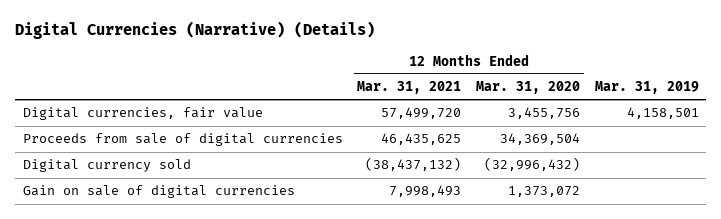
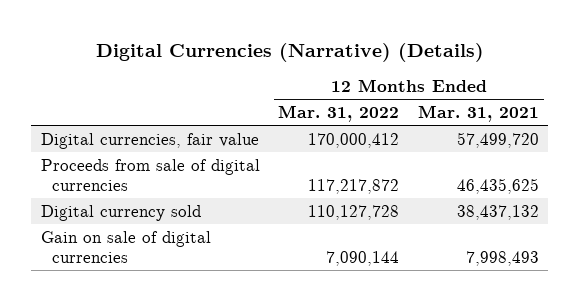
[476,81,581,95] Mar. 31, 2020 -> none
[594,81,699,95] Mar. 31, 2019 -> none
none -> [278,105,400,123] Mar. 31, 2022
[365,157,462,172] (38,437,132) -> [456,204,539,220] 38,437,132

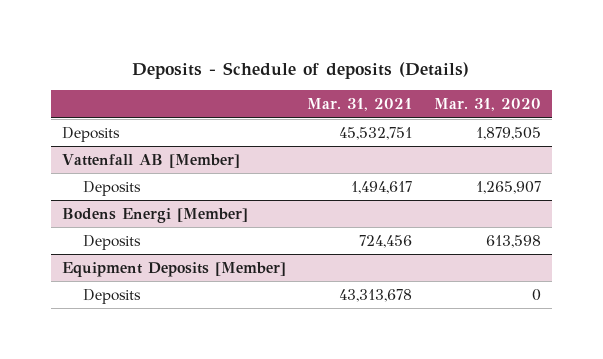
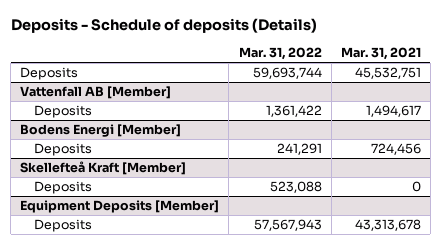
[434,98,542,112] Mar. 31, 2020 -> none
none -> [238,46,322,60] Mar. 31, 2022
none -> [20,161,187,176] Skellefteå Kraft [Member]
none -> [33,181,92,195] Deposits

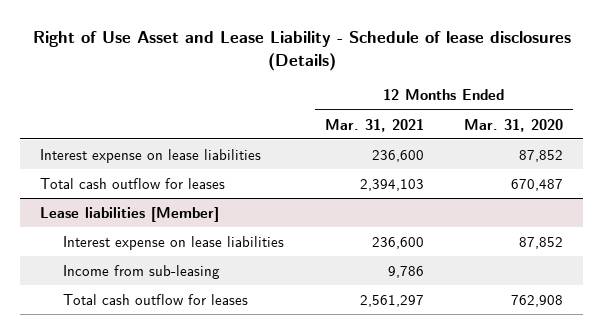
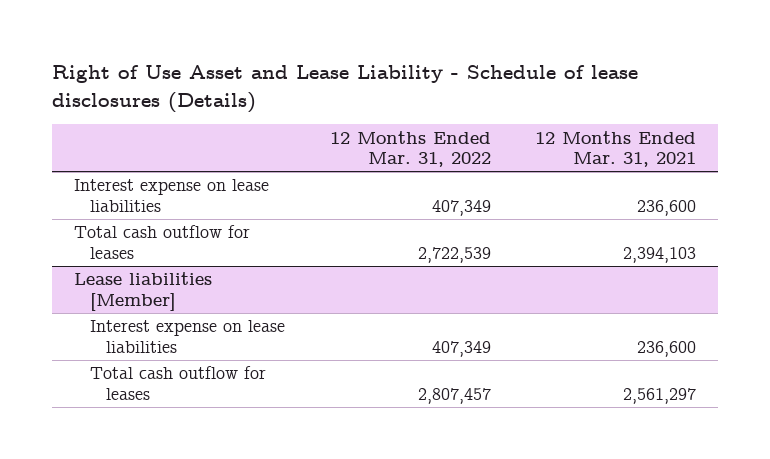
[464,118,564,132] Mar. 31, 2020 -> none
none -> [329,130,491,168] 12 Months Ended Mar. 31, 2022
[63,264,221,279] Income from sub-leasing -> none

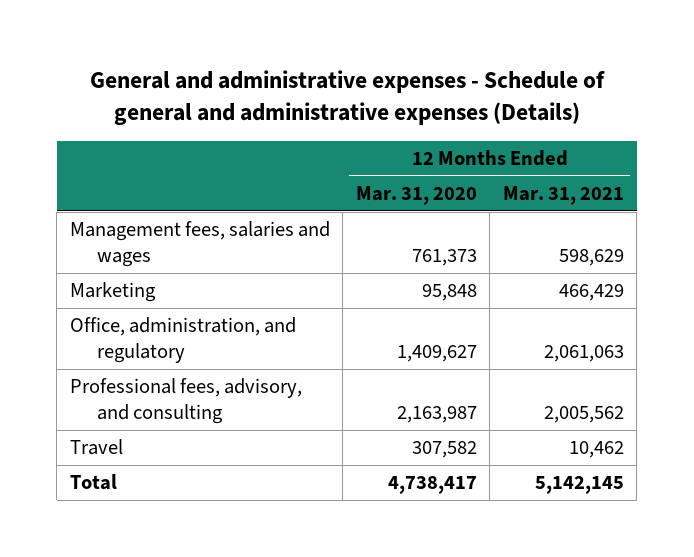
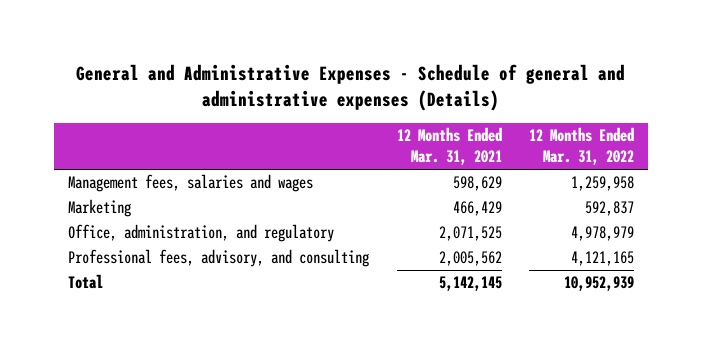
[89,70,605,126] General and administrative expenses - Schedule of general and administrative expenses (Details) -> [76,64,626,112] General and Administrative Expenses - Schedule of general and administrative expenses (Details)
[355,186,477,206] Mar. 31, 2020 -> none
none -> [529,127,635,166] 12 Months Ended Mar. 31, 2022
[543,344,624,362] 2,061,063 -> [438,226,502,242] 2,071,525
[69,439,123,456] Travel -> none

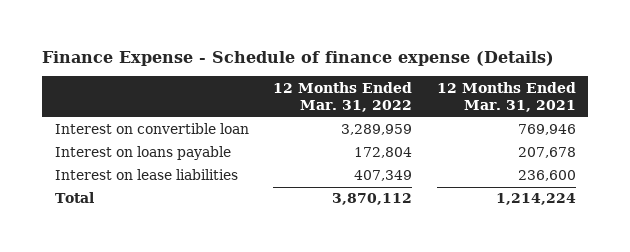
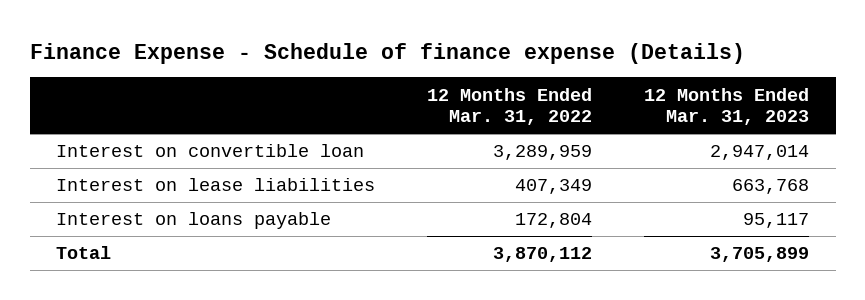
[436,81,576,113] 12 Months Ended Mar. 31, 2021 -> none
none -> [644,87,810,126] 12 Months Ended Mar. 31, 2023
[54,146,231,161] Interest on loans payable -> [55,212,331,230] Interest on loans payable

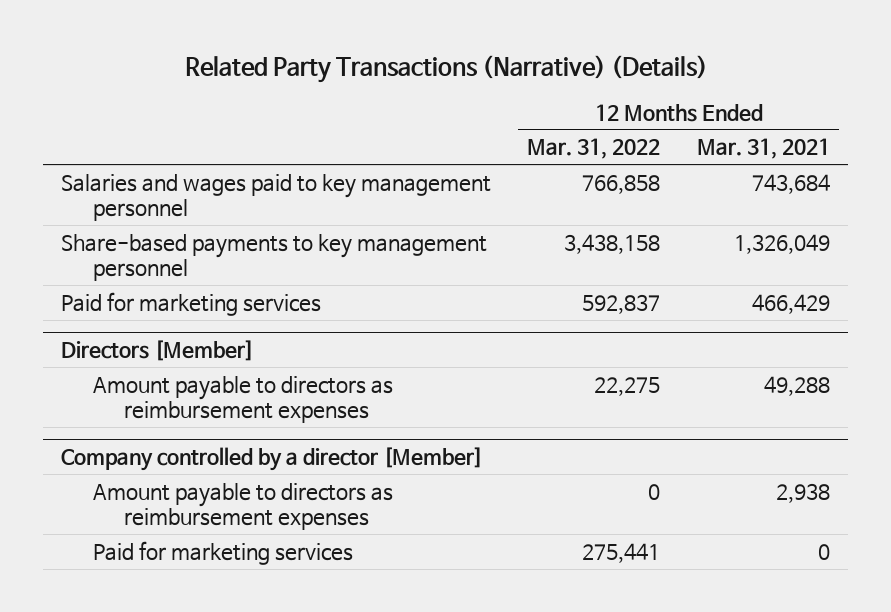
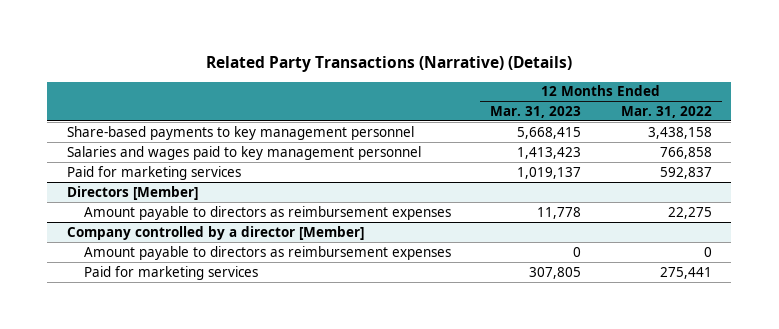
[696,138,830,160] Mar. 31, 2021 -> none
none -> [490,105,582,118] Mar. 31, 2023
[61,173,492,221] Salaries and wages paid to key management personnel -> [66,145,421,160] Salaries and wages paid to key management personnel

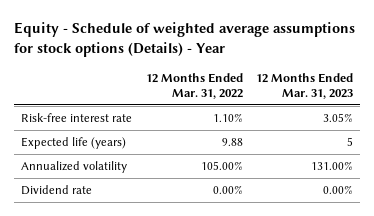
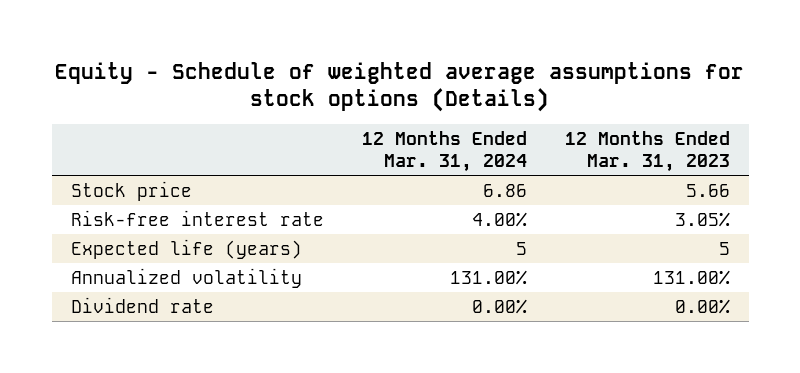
[13,22,355,58] Equity - Schedule of weighted average assumptions for stock options (Details) - Year -> [55,61,745,113] Equity - Schedule of weighted average assumptions for stock options (Details)
[145,72,243,99] 12 Months Ended Mar. 31, 2022 -> none
none -> [361,130,527,172] 12 Months Ended Mar. 31, 2024
none -> [70,180,192,201] Stock price

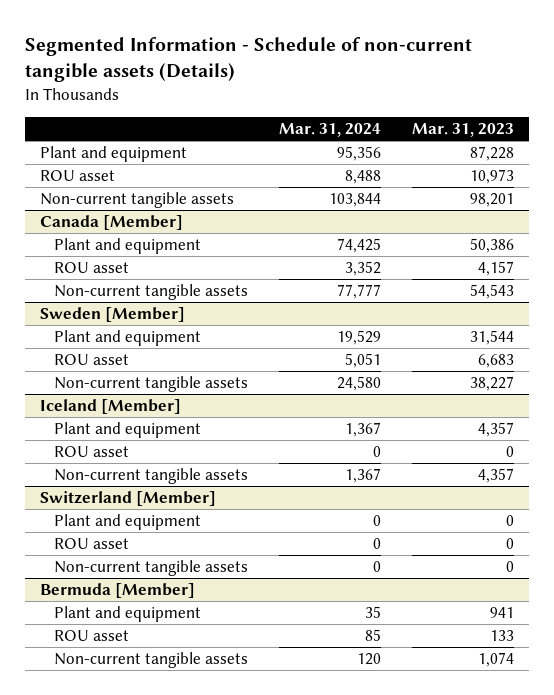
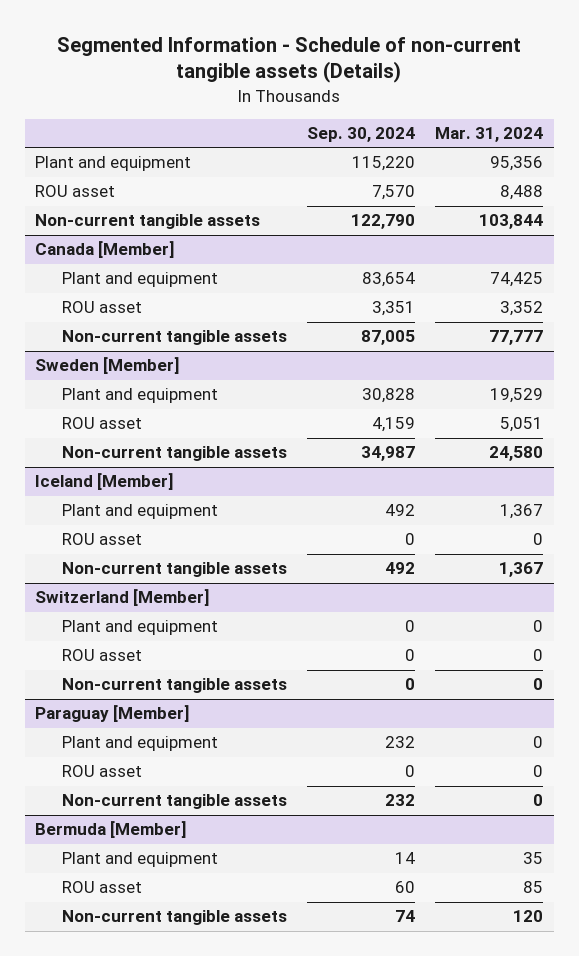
[411,122,514,137] Mar. 31, 2023 -> none
none -> [307,127,416,143] Sep. 30, 2024
none -> [35,705,190,723] Paraguay [Member]
none -> [61,736,218,752] Plant and equipment
none -> [61,765,142,778] ROU asset
none -> [61,794,287,810] Non-current tangible assets

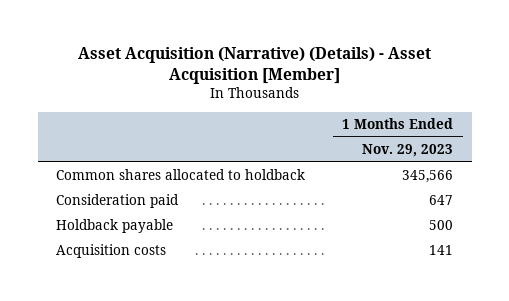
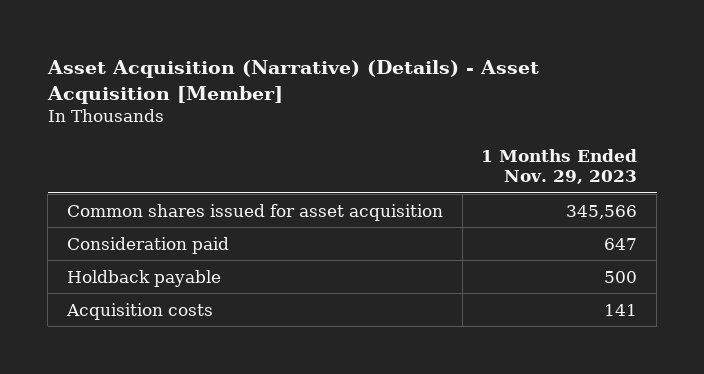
[56,169,306,181] Common shares allocated to holdback -> [66,203,443,221] Common shares issued for asset acquisition

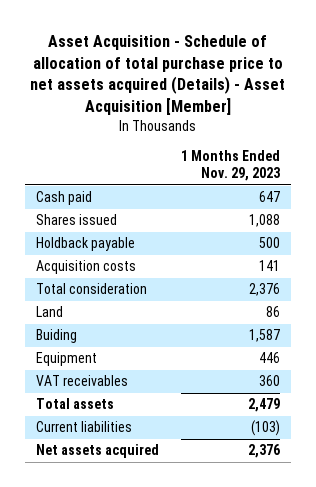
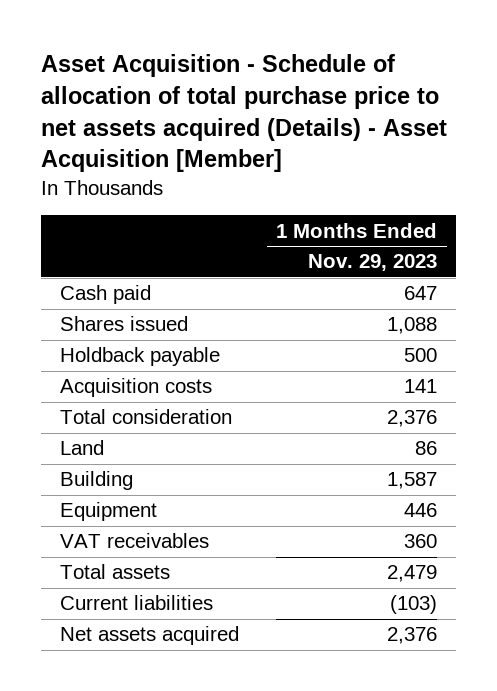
[36,329,78,344] Buiding -> [59,471,133,491] Building

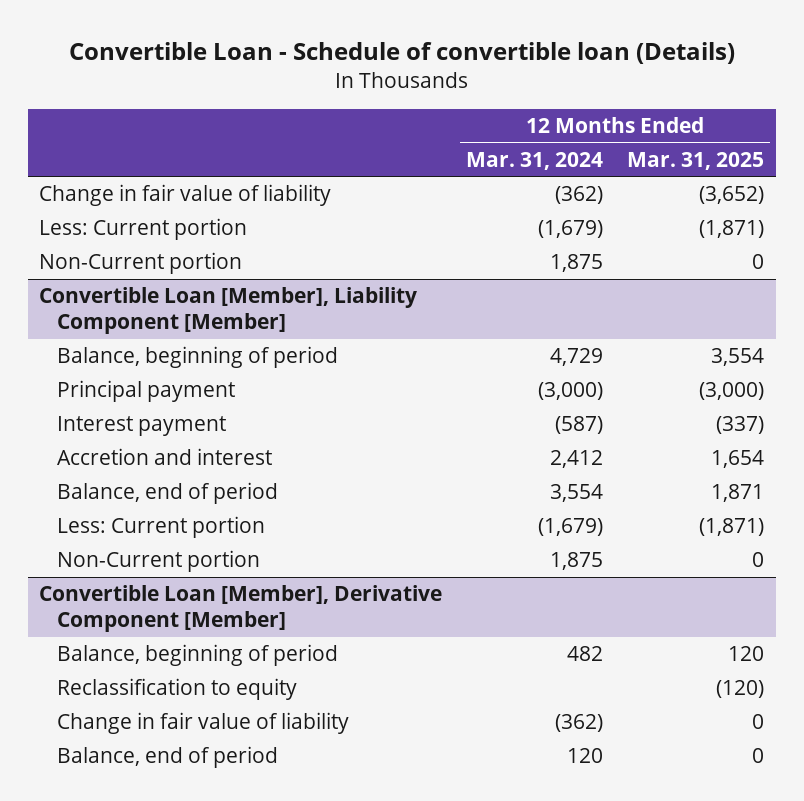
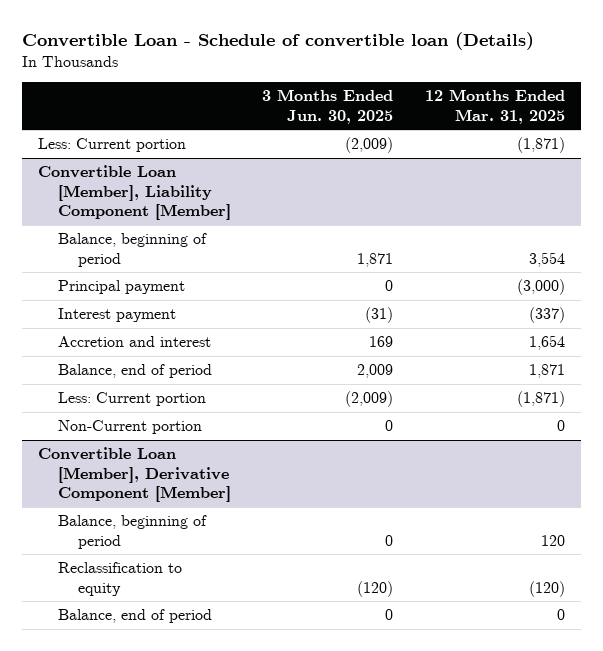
[466,151,604,170] Mar. 31, 2024 -> none
none -> [262,89,394,124] 3 Months Ended Jun. 30, 2025
[39,184,332,207] Change in fair value of liability -> none
[39,252,243,275] Non-Current portion -> none
[57,712,350,735] Change in fair value of liability -> none

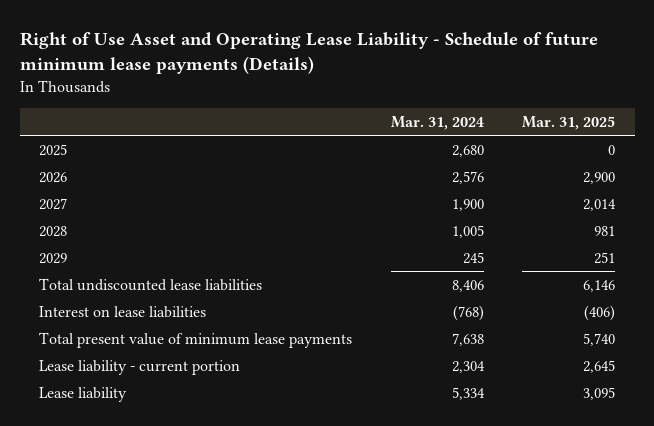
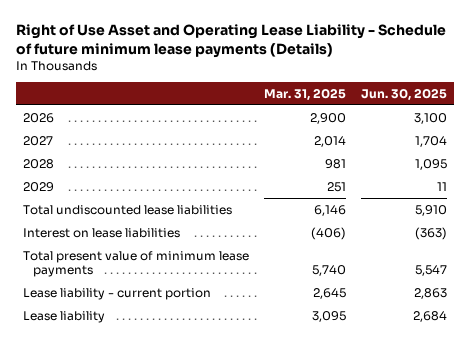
[390,116,484,131] Mar. 31, 2024 -> none
none -> [360,88,447,102] Jun. 30, 2025
[39,143,68,156] 2025 -> none

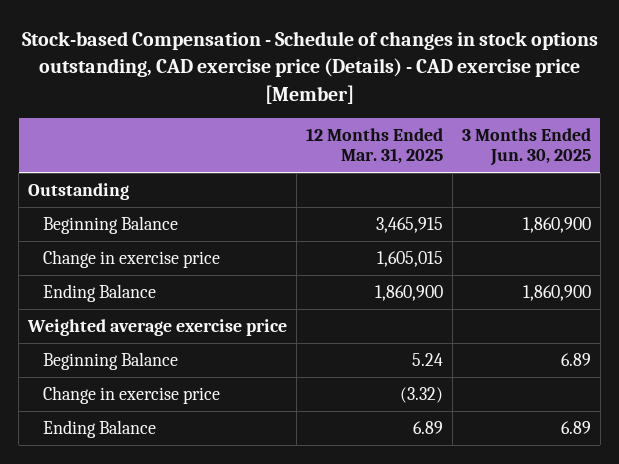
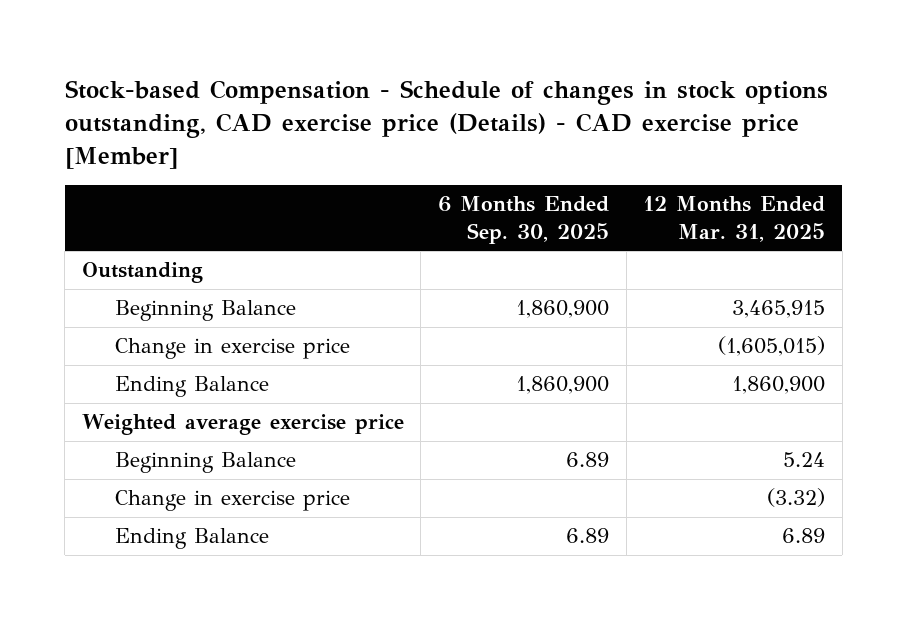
[461,128,591,167] 3 Months Ended Jun. 30, 2025 -> none
none -> [438,196,610,244] 6 Months Ended Sep. 30, 2025
[377,250,444,267] 1,605,015 -> [718,336,826,357] (1,605,015)

